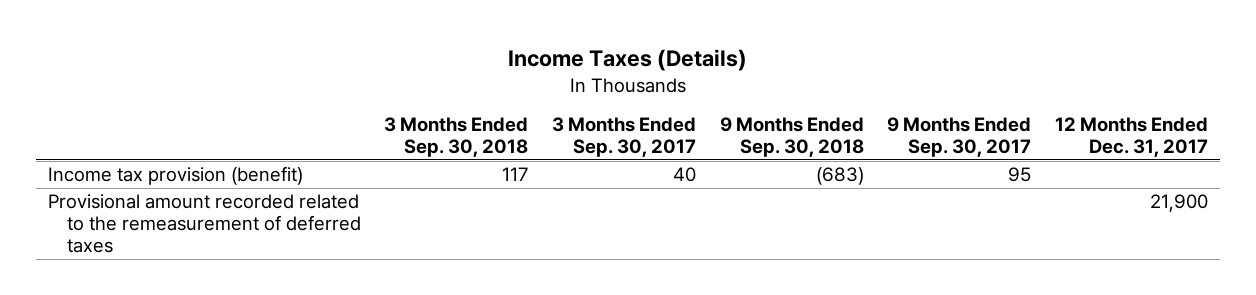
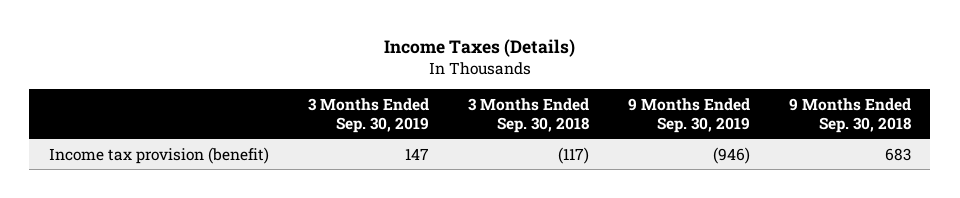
[551,117,696,158] 3 Months Ended Sep. 30, 2017 -> none
[887,117,1032,158] 9 Months Ended Sep. 30, 2017 -> none
[1055,117,1209,158] 12 Months Ended Dec. 31, 2017 -> none
none -> [307,97,429,133] 3 Months Ended Sep. 30, 2019
none -> [627,97,750,133] 9 Months Ended Sep. 30, 2019
[48,194,361,254] Provisional amount recorded related to the remeasurement of deferred taxes -> none
[502,167,529,182] 117 -> [557,146,589,164] (117)
[815,167,864,186] (683) -> [884,147,911,161] 683

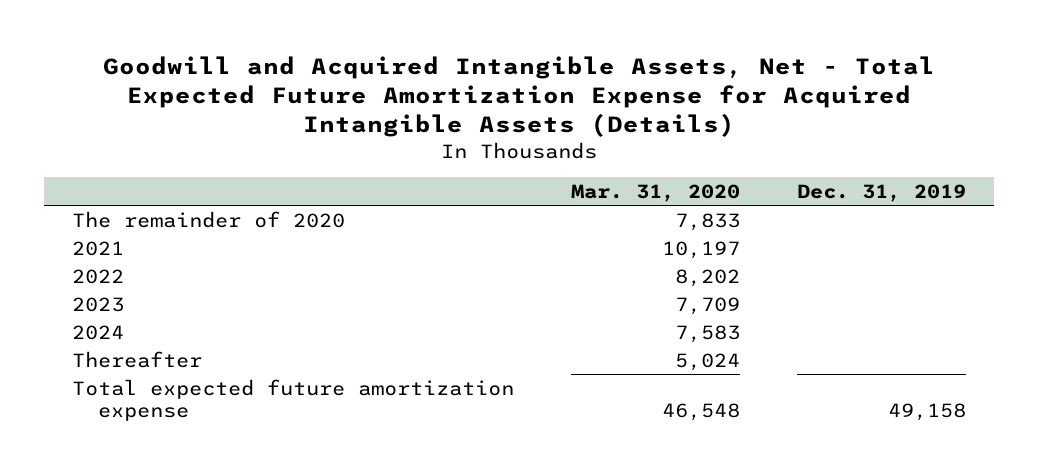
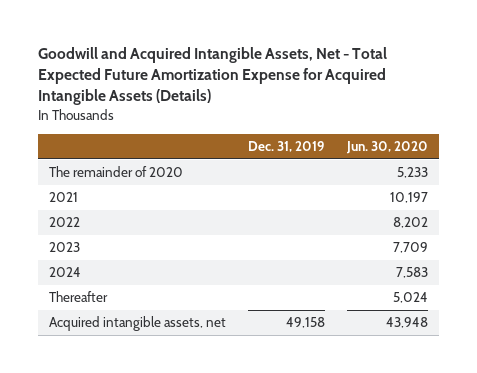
[571,183,741,202] Mar. 31, 2020 -> none
none -> [346,141,429,155] Jun. 30, 2020
[72,378,515,422] Total expected future amortization expense -> [48,316,226,332] Acquired intangible assets, net

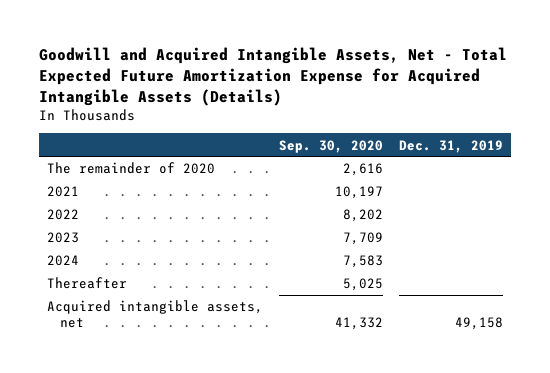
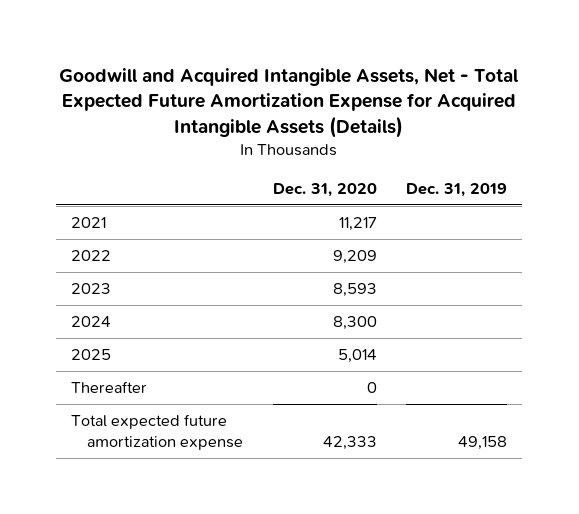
[278,139,383,153] Sep. 30, 2020 -> none
none -> [272,182,377,197] Dec. 31, 2020
[46,162,215,175] The remainder of 2020 -> none
none -> [71,349,112,361] 2025
[46,300,263,329] Acquired intangible assets, net -> [71,414,243,450] Total expected future amortization expense

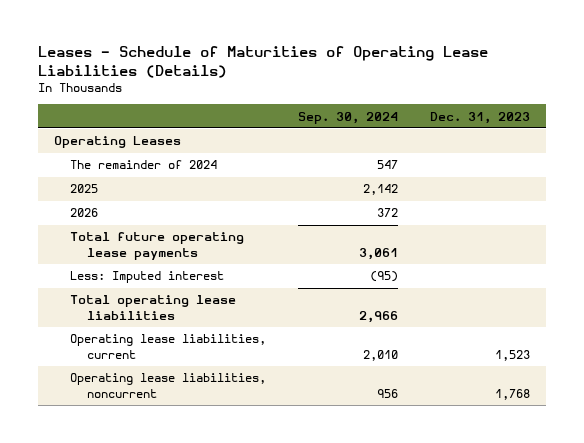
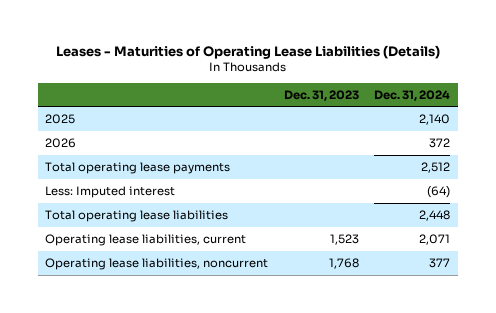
[37,45,488,78] Leases - Schedule of Maturities of Operating Lease Liabilities (Details) -> [55,44,440,59] Leases - Maturities of Operating Lease Liabilities (Details)
[298,111,399,124] Sep. 30, 2024 -> none
none -> [374,89,451,101] Dec. 31, 2024
[53,136,181,149] Operating Leases -> none
[70,160,218,170] The remainder of 2024 -> none
[70,232,245,260] Total future operating lease payments -> [45,162,231,175] Total operating lease payments

